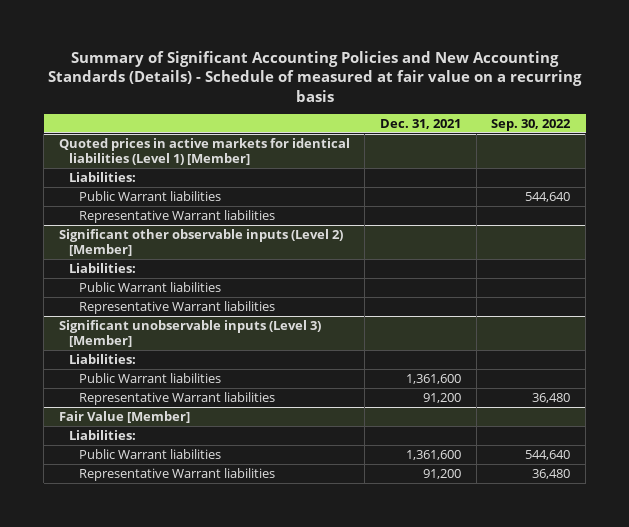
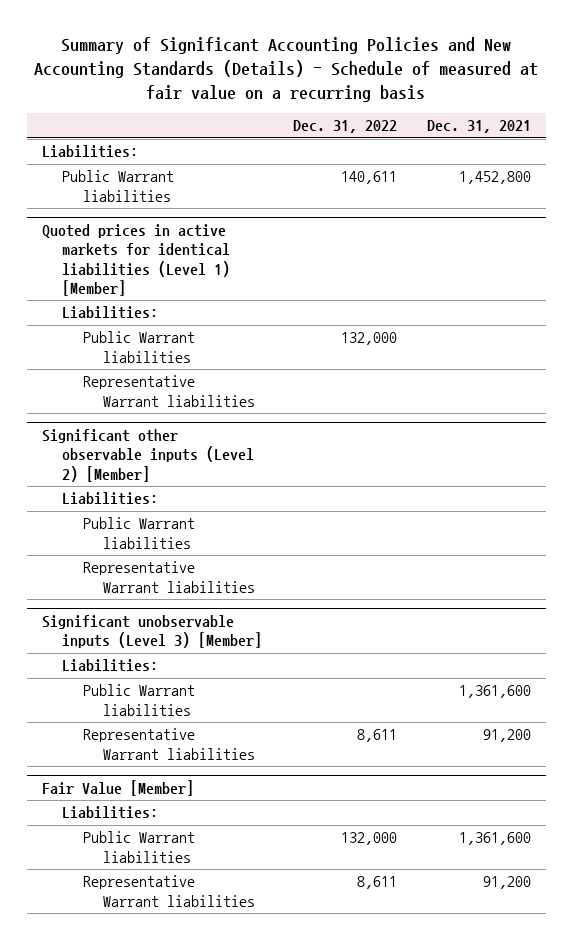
[491,118,572,131] Sep. 30, 2022 -> none
none -> [292,120,397,134] Dec. 31, 2022
none -> [41,145,138,159] Liabilities:
none -> [62,170,175,202] Public Warrant liabilities

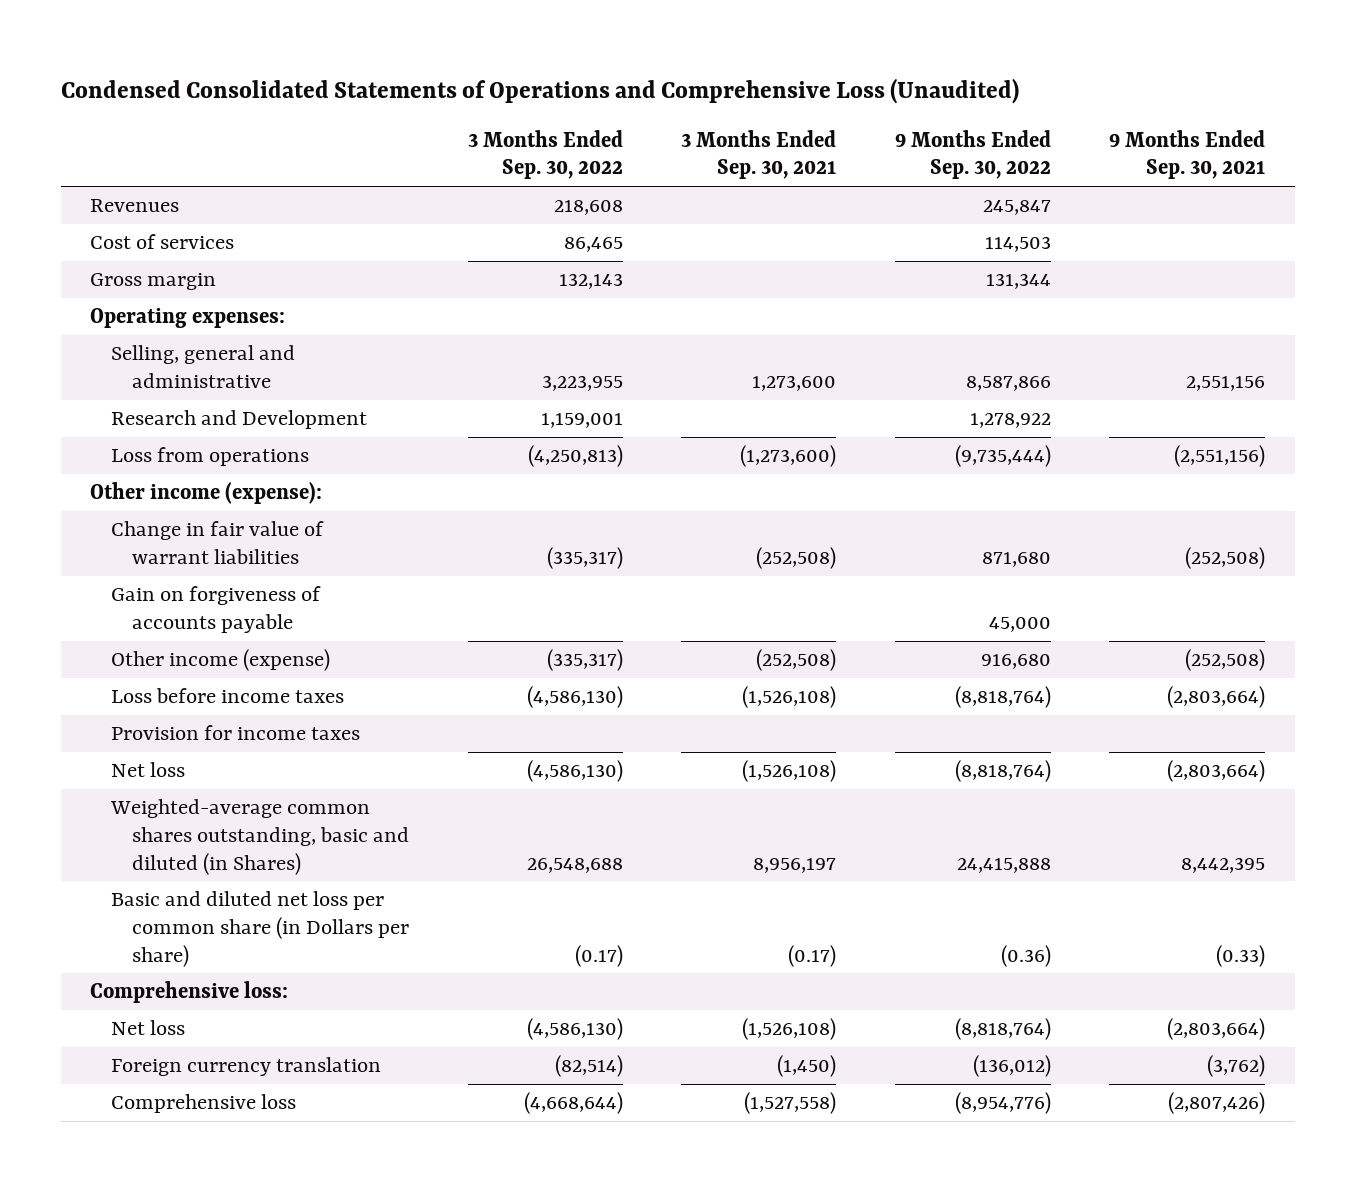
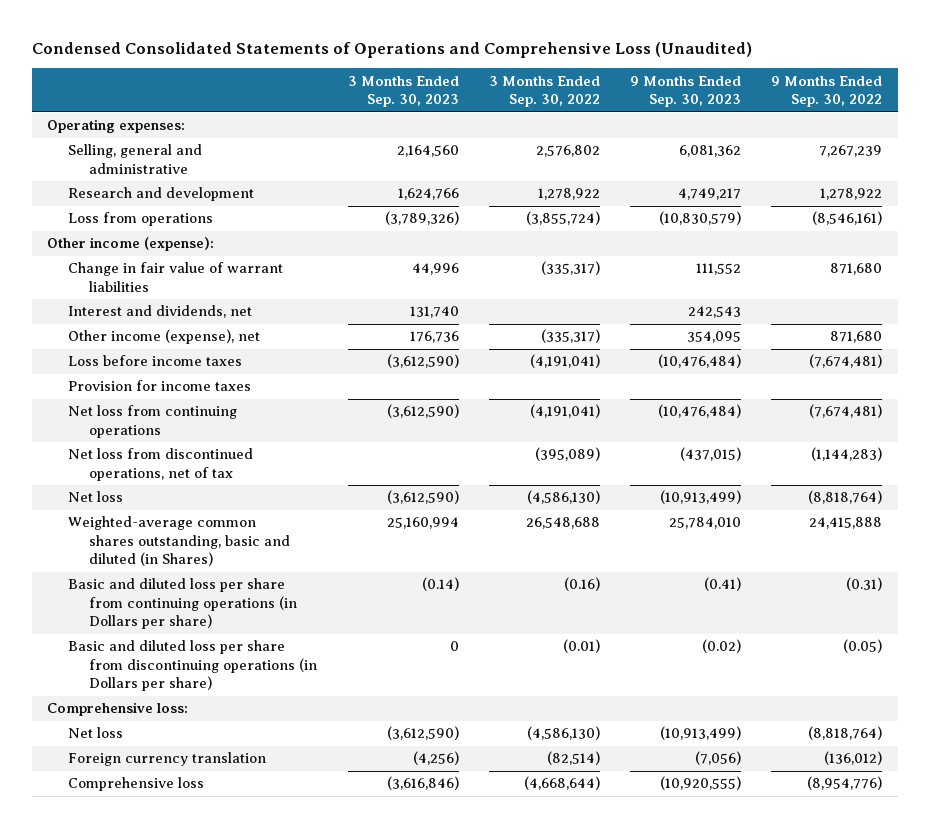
[681,129,837,180] 3 Months Ended Sep. 30, 2021 -> none
[1109,129,1266,180] 9 Months Ended Sep. 30, 2021 -> none
none -> [347,75,459,108] 3 Months Ended Sep. 30, 2023
none -> [630,75,742,108] 9 Months Ended Sep. 30, 2023
[90,199,180,213] Revenues -> none
[90,234,235,250] Cost of services -> none
[90,273,217,291] Gross margin -> none
[541,374,623,391] 3,223,955 -> [535,145,600,158] 2,576,802
[965,375,1051,391] 8,587,866 -> [819,145,883,158] 7,267,239
[111,410,368,430] Research and Development -> [68,187,255,202] Research and development
[540,413,623,429] 1,159,001 -> [537,188,600,201] 1,278,922
[527,445,623,468] (4,250,813) -> [525,211,600,226] (3,855,724)
[954,445,1051,468] (9,735,444) -> [812,211,883,226] (8,546,161)
[111,586,322,633] Gain on forgiveness of accounts payable -> none
none -> [68,305,253,319] Interest and dividends, net
[111,649,331,672] Other income (expense) -> [68,329,261,345] Other income (expense), net
[980,654,1051,670] 916,680 -> [830,331,883,344] 871,680
[526,686,623,709] (4,586,130) -> [529,354,600,369] (4,191,041)
[954,686,1051,709] (8,818,764) -> [809,354,883,369] (7,674,481)
none -> [68,405,238,438] Net loss from continuing operations
none -> [68,448,254,481] Net loss from discontinued operations, net of tax
none -> [68,578,298,630] Basic and diluted loss per share from continuing operations (in Dollars per share)
[111,891,410,967] Basic and diluted net loss per common share (in Dollars per share) -> [68,640,318,692] Basic and diluted loss per share from discontinuing operations (in Dollars per share)
[574,944,623,967] (0.17) -> [562,639,600,654] (0.01)
[1000,944,1051,967] (0.36) -> [843,639,883,654] (0.05)

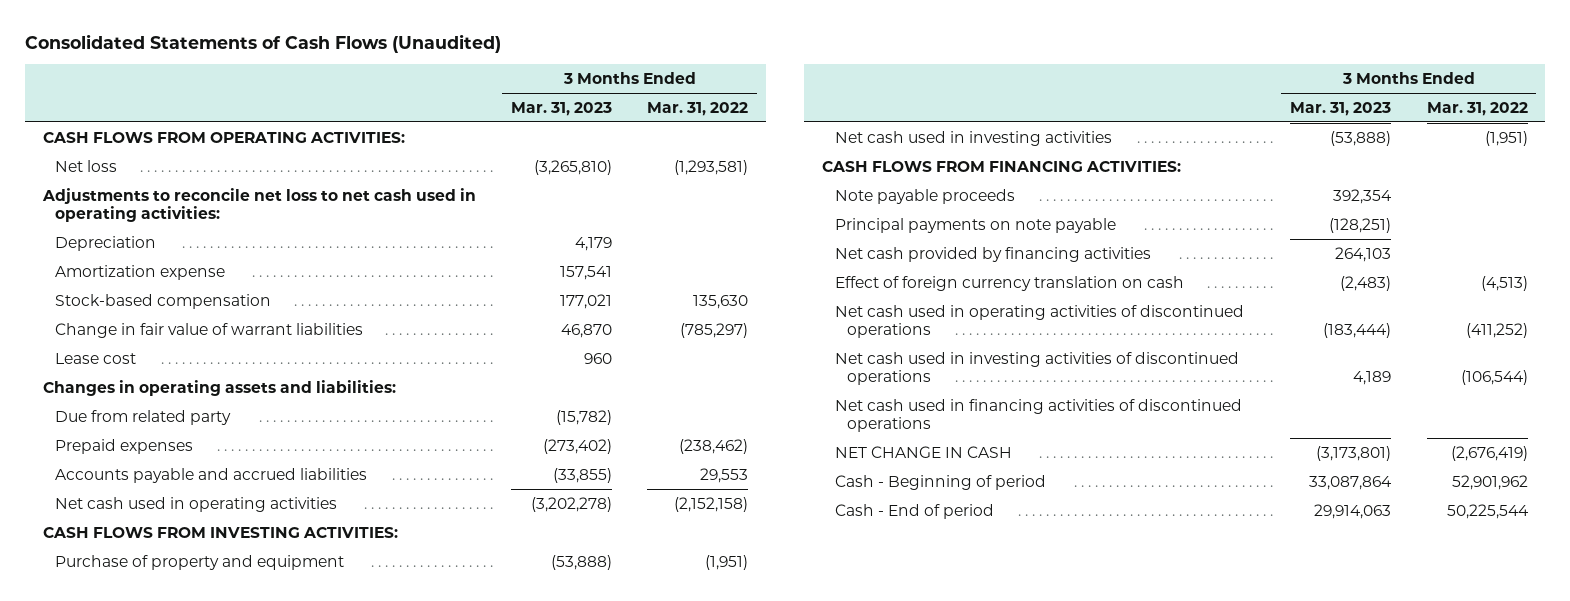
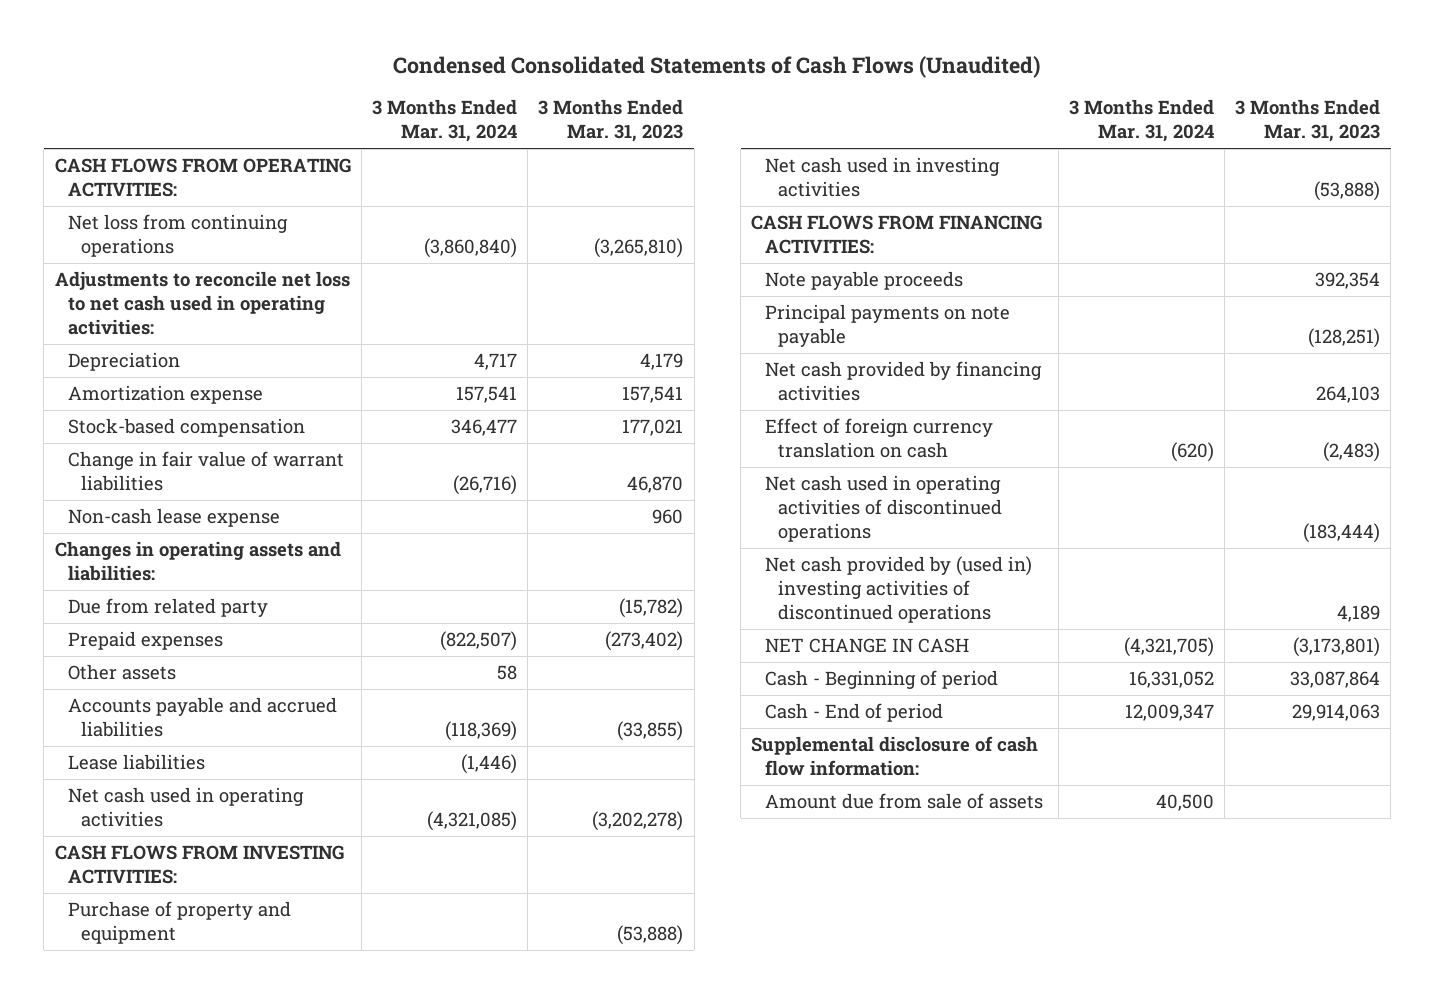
[25,34,502,54] Consolidated Statements of Cash Flows (Unaudited) -> [393,55,1041,78] Condensed Consolidated Statements of Cash Flows (Unaudited)
[647,101,749,116] Mar. 31, 2022 -> none
none -> [372,99,518,143] 3 Months Ended Mar. 31, 2024
[55,159,118,172] Net loss -> [68,214,289,258] Net loss from continuing operations
[55,352,137,364] Lease cost -> [68,508,281,528] Non-cash lease expense
none -> [68,664,177,681] Other assets
none -> [68,754,206,771] Lease liabilities
[834,398,1242,432] Net cash used in financing activities of discontinued operations -> none
[834,351,1239,385] Net cash used in investing activities of discontinued operations -> [764,556,1032,624] Net cash provided by (used in) investing activities of discontinued operations
none -> [751,736,1039,777] Supplemental disclosure of cash flow information:
none -> [764,793,1043,810] Amount due from sale of assets

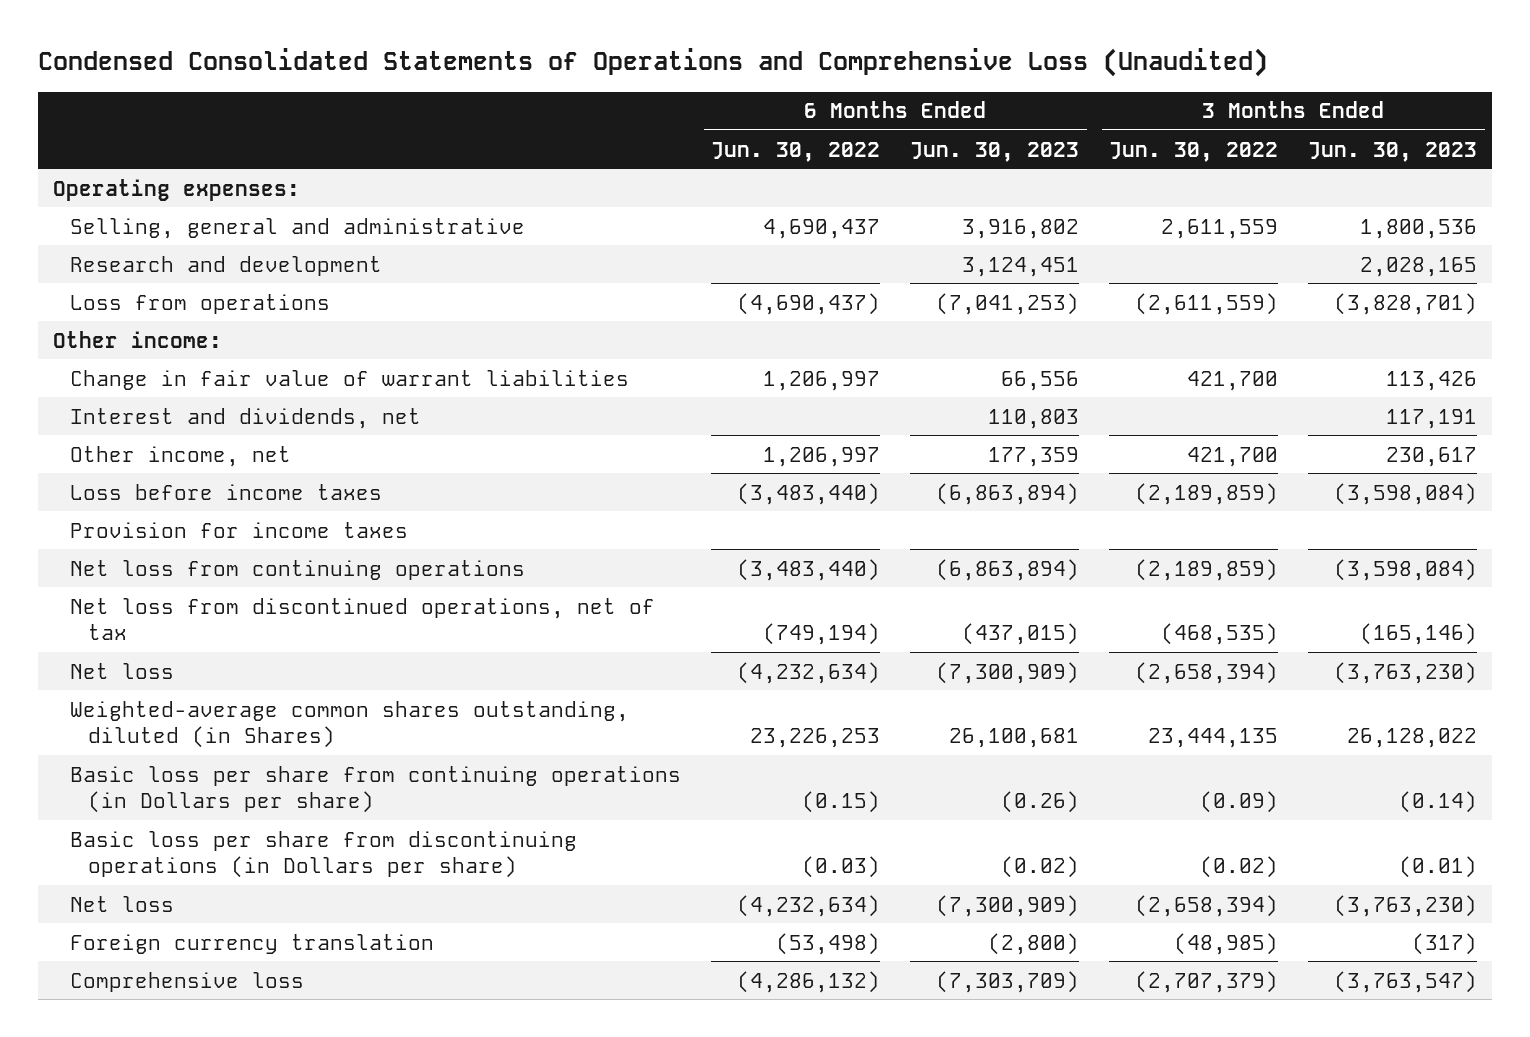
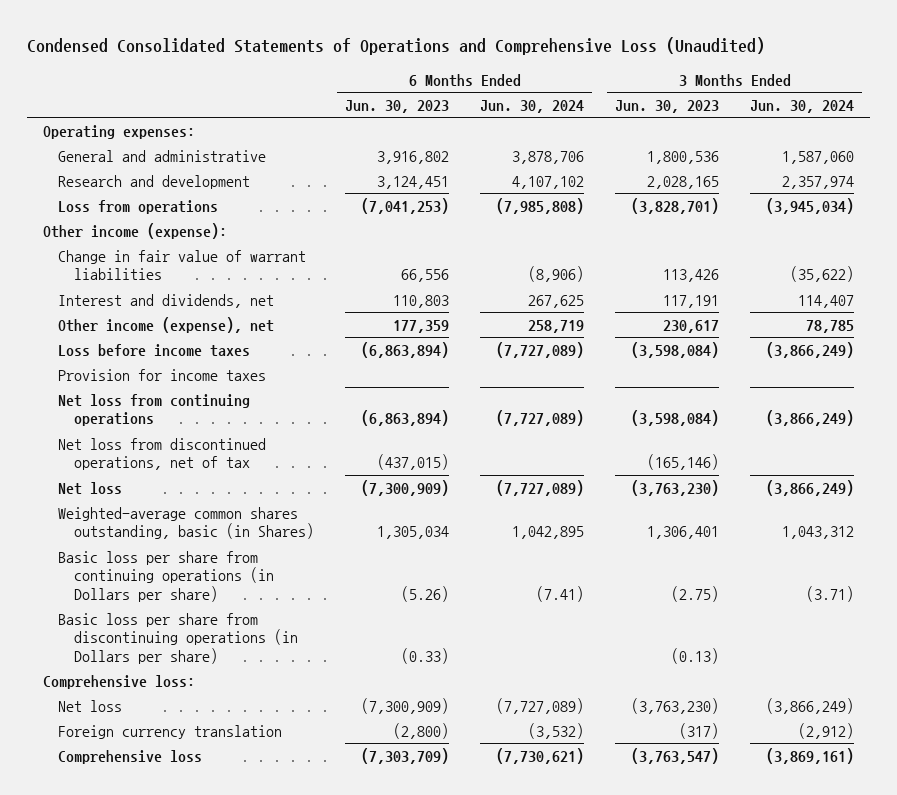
[711,141,881,162] Jun. 30, 2022 -> none
[1109,141,1279,162] Jun. 30, 2022 -> none
none -> [480,99,585,113] Jun. 30, 2024
none -> [750,99,855,113] Jun. 30, 2024
[70,217,526,239] Selling, general and administrative -> [58,149,267,162] General and administrative
[52,330,222,348] Other income: -> [42,222,227,239] Other income (expense):
[70,445,292,467] Other income, net -> [58,316,275,333] Other income (expense), net
[70,700,630,749] Weighted-average common shares outstanding, diluted (in Shares) -> [58,506,314,540] Weighted-average common shares outstanding, basic (in Shares)
[949,728,1080,749] 26,100,681 -> [377,526,450,540] 1,305,034
[1347,728,1478,749] 26,128,022 -> [647,526,720,540] 1,306,401
[1001,791,1080,814] (0.26) -> [401,585,450,602] (5.26)
[1399,791,1478,814] (0.14) -> [671,585,720,602] (2.75)
[1001,856,1080,879] (0.02) -> [401,647,450,664] (0.33)
[1399,856,1478,879] (0.01) -> [671,647,720,664] (0.13)
none -> [42,674,195,689] Comprehensive loss:

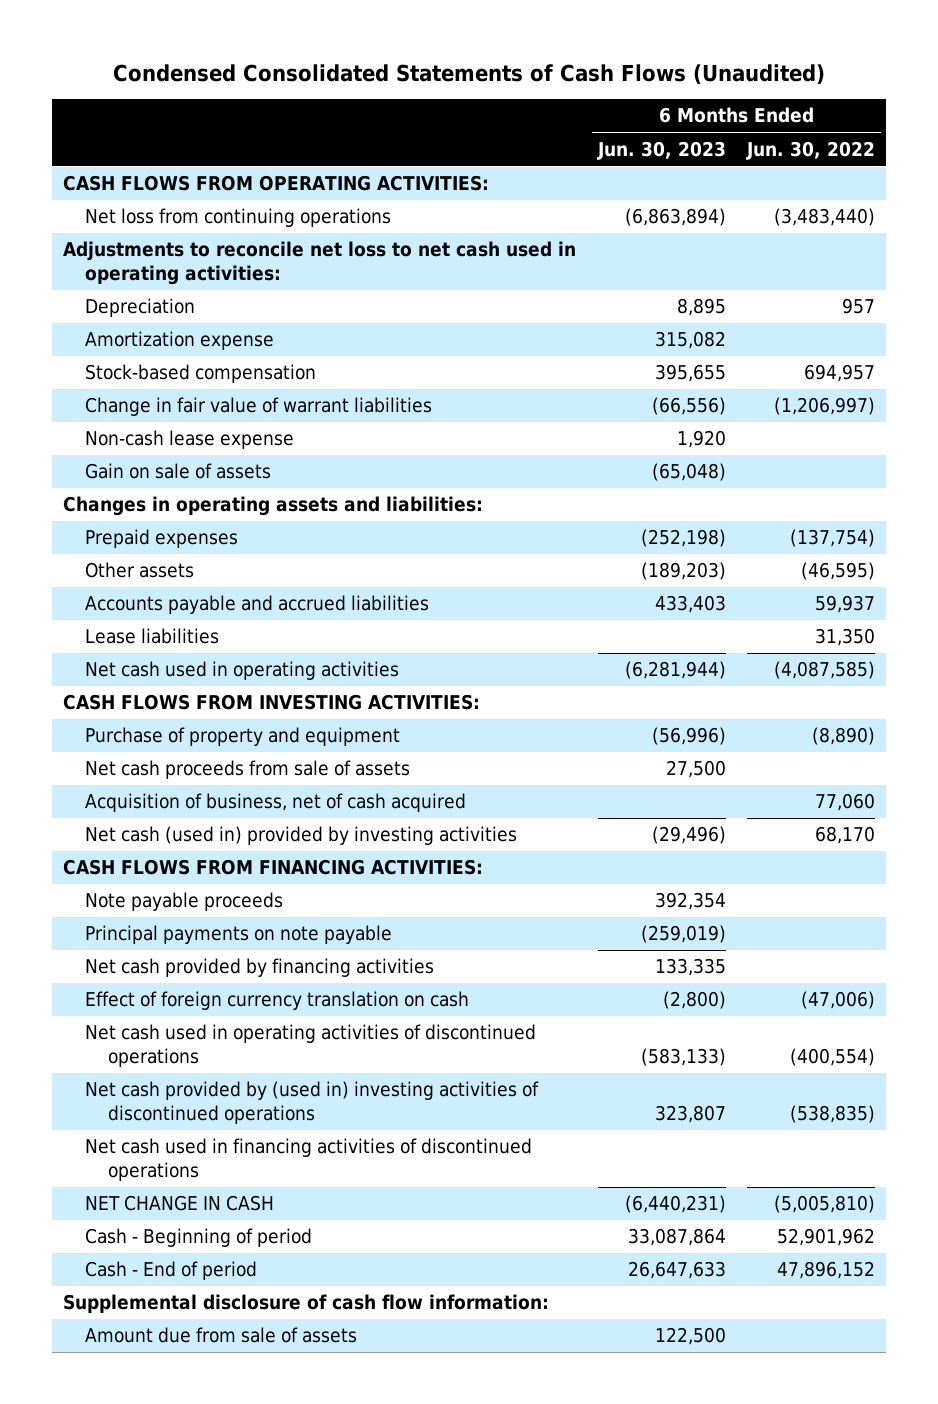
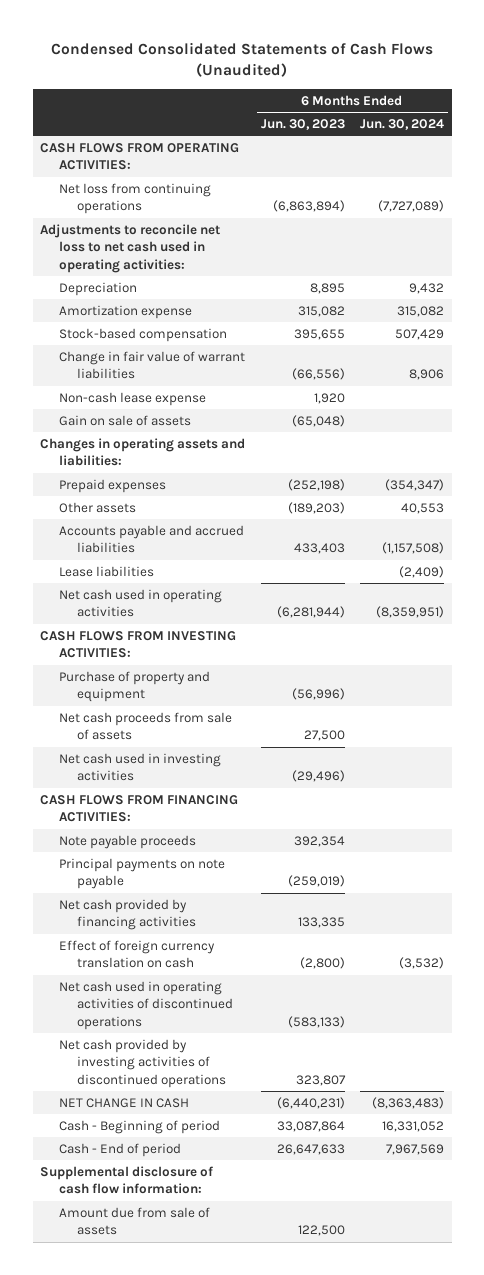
[746,140,876,160] Jun. 30, 2022 -> none
none -> [360,119,445,131] Jun. 30, 2024
[85,793,467,813] Acquisition of business, net of cash acquired -> none
[85,826,518,846] Net cash (used in) provided by investing activities -> [58,752,221,782] Net cash used in investing activities
[85,1138,533,1182] Net cash used in financing activities of discontinued operations -> none
[85,1081,540,1125] Net cash provided by (used in) investing activities of discontinued operations -> [58,1038,227,1088] Net cash provided by investing activities of discontinued operations

